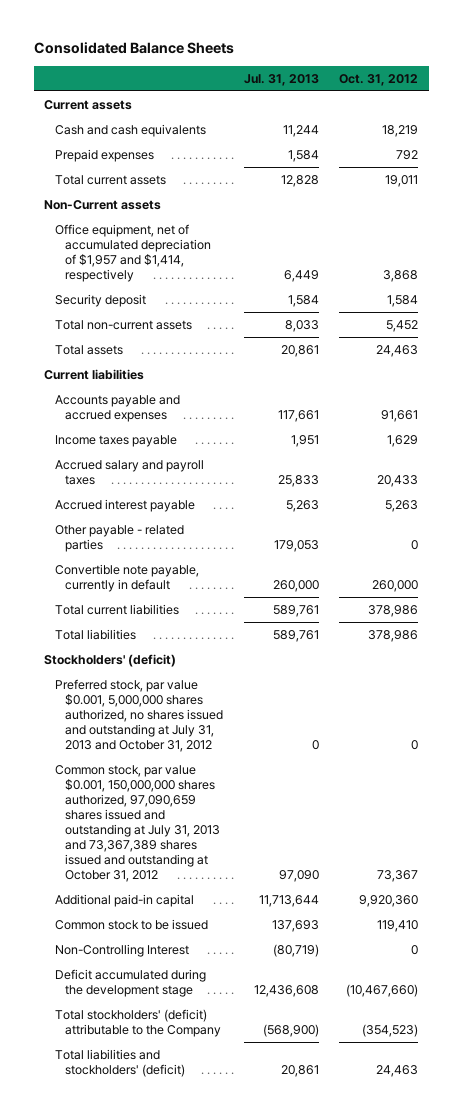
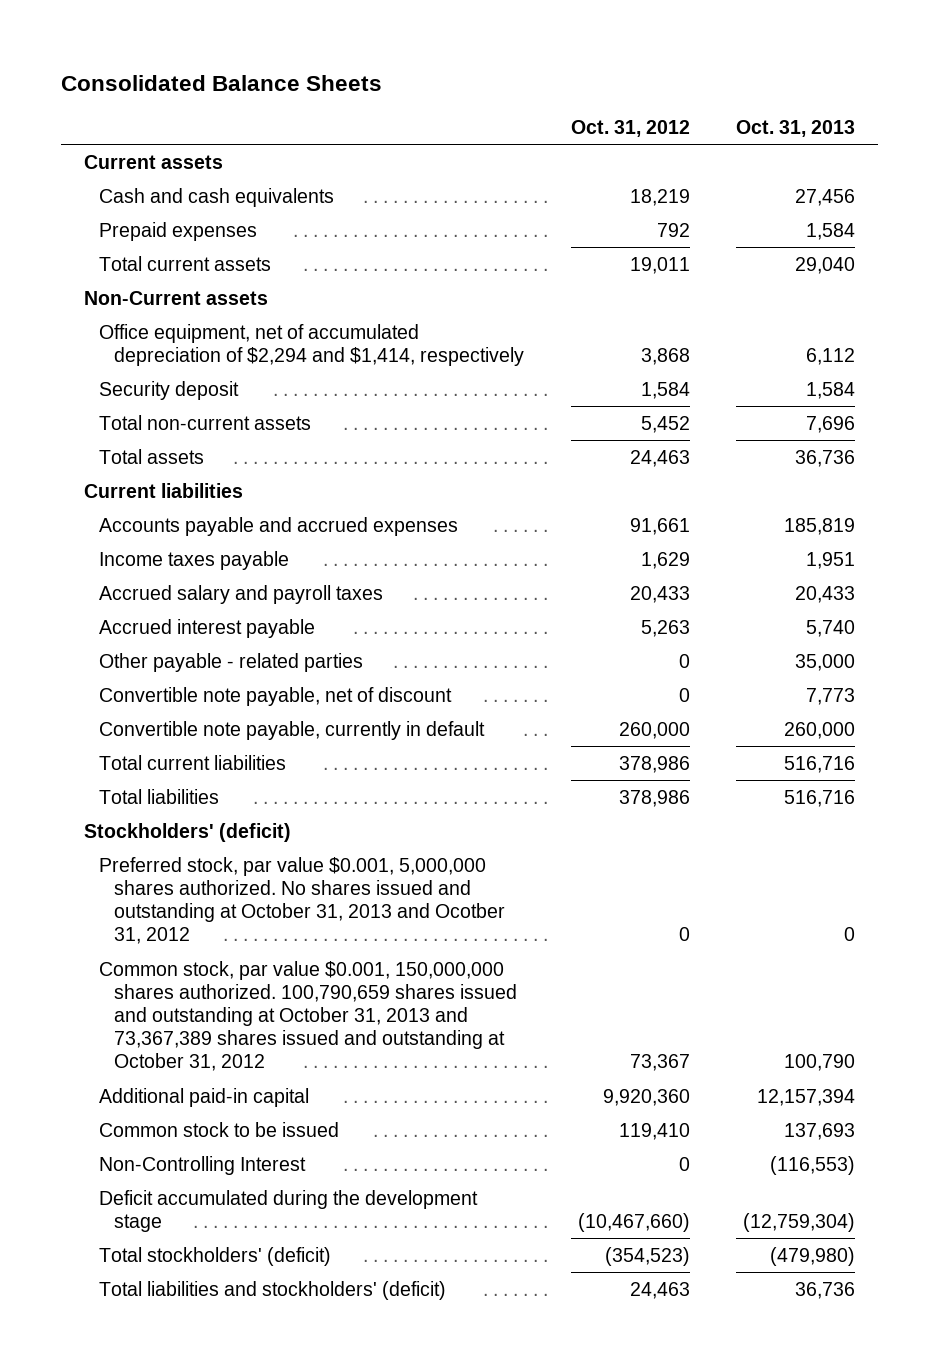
[243,73,319,86] Jul. 31, 2013 -> none
none -> [735,119,855,137] Oct. 31, 2013
[54,224,212,283] Office equipment, net of accumulated depreciation of $1,957 and $1,414, respectively -> [99,323,525,366] Office equipment, net of accumulated depreciation of $2,294 and $1,414, respectively
none -> [99,686,453,706] Convertible note payable, net of discount
[54,679,224,753] Preferred stock, par value $0.001, 5,000,000 shares authorized, no shares issued and outstanding at July 31, 2013 and October 31, 2012 -> [99,856,506,945] Preferred stock, par value $0.001, 5,000,000 shares authorized. No shares issued and outstanding at October 31, 2013 and Ocotber 31, 2012
[54,765,221,883] Common stock, par value $0.001, 150,000,000 shares authorized, 97,090,659 shares issued and outstanding at July 31, 2013 and 73,367,389 shares issued and outstanding at October 31, 2012 -> [99,960,518,1072] Common stock, par value $0.001, 150,000,000 shares authorized. 100,790,659 shares issued and outstanding at October 31, 2013 and 73,367,389 shares issued and outstanding at October 31, 2012
[54,1009,222,1038] Total stockholders' (deficit) attributable to the Company -> [99,1246,332,1266] Total stockholders' (deficit)

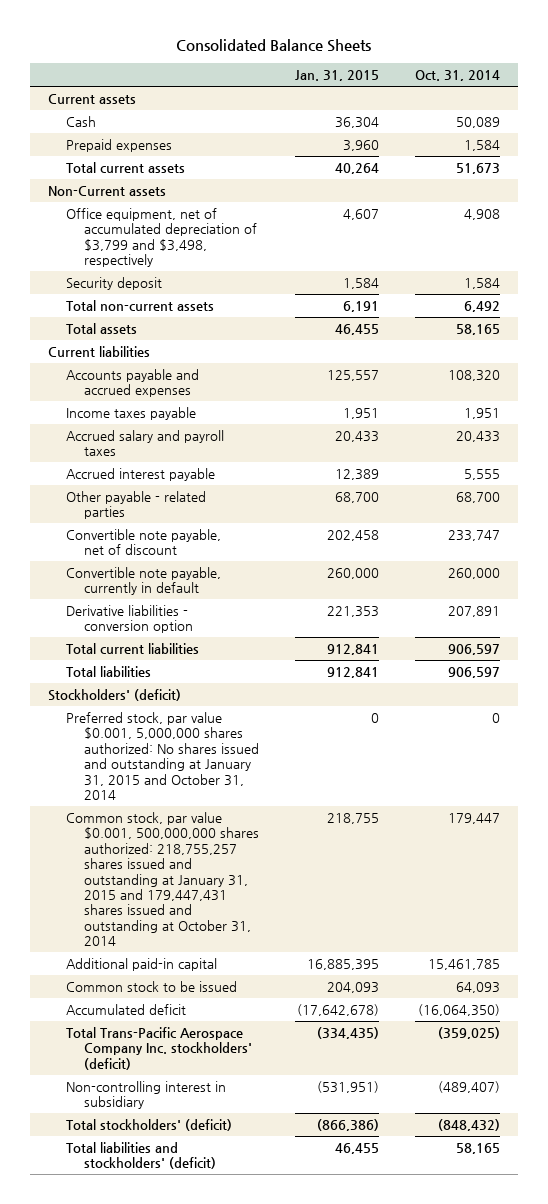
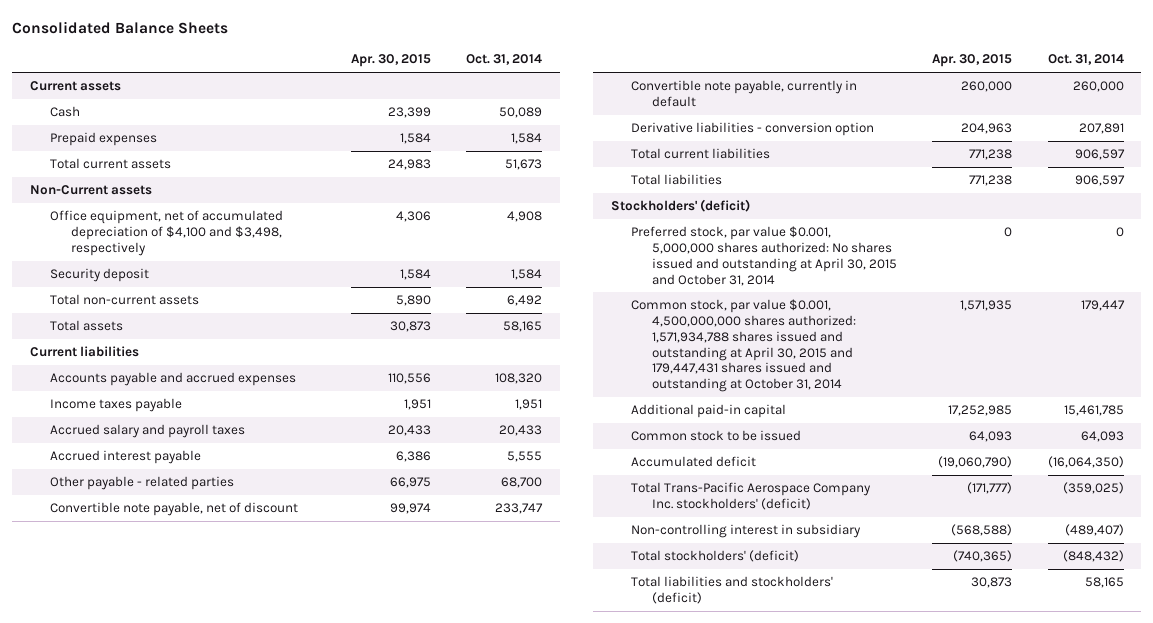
[294,70,379,82] Jan. 31, 2015 -> none
none -> [350,54,431,68] Apr. 30, 2015
[65,208,257,268] Office equipment, net of accumulated depreciation of $3,799 and $3,498, respectively -> [50,210,284,256] Office equipment, net of accumulated depreciation of $4,100 and $3,498, respectively
[65,712,259,800] Preferred stock, par value $0.001, 5,000,000 shares authorized: No shares issued and outstanding at January 31, 2015 and October 31, 2014 -> [631,226,898,286] Preferred stock, par value $0.001, 5,000,000 shares authorized: No shares issued and outstanding at April 30, 2015 and October 31, 2014
[65,812,259,947] Common stock, par value $0.001, 500,000,000 shares authorized: 218,755,257 shares issued and outstanding at January 31, 2015 and 179,447,431 shares issued and outstanding at October 31, 2014 -> [631,299,857,393] Common stock, par value $0.001, 4,500,000,000 shares authorized: 1,571,934,788 shares issued and outstanding at April 30, 2015 and 179,447,431 shares issued and outstanding at October 31, 2014

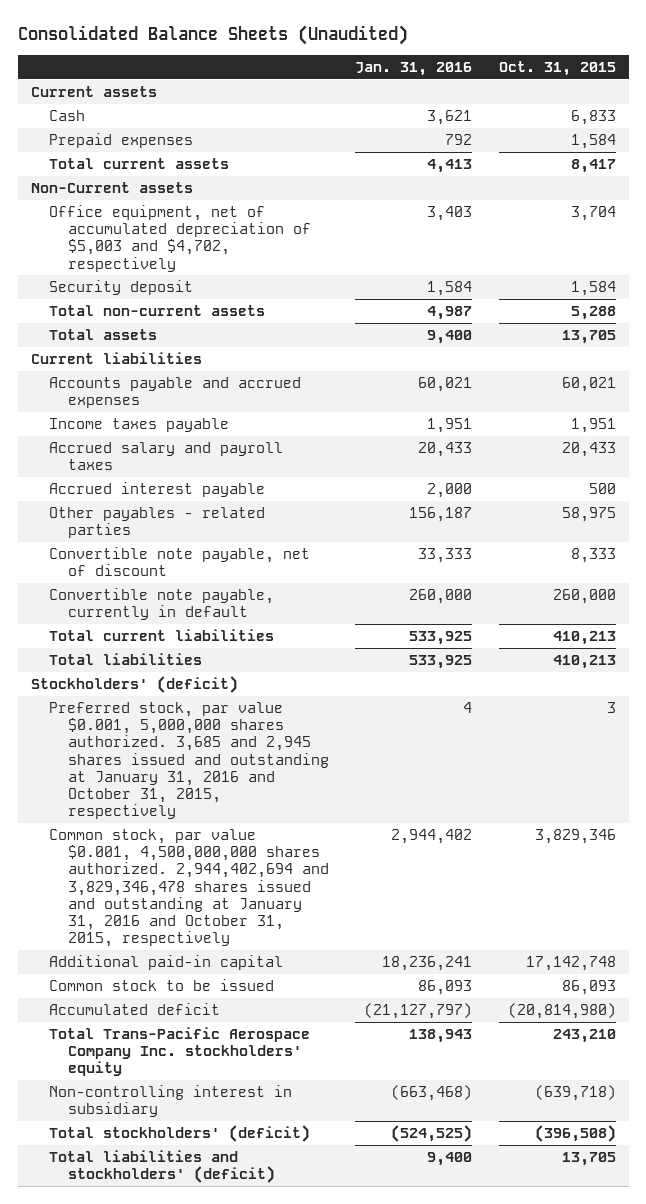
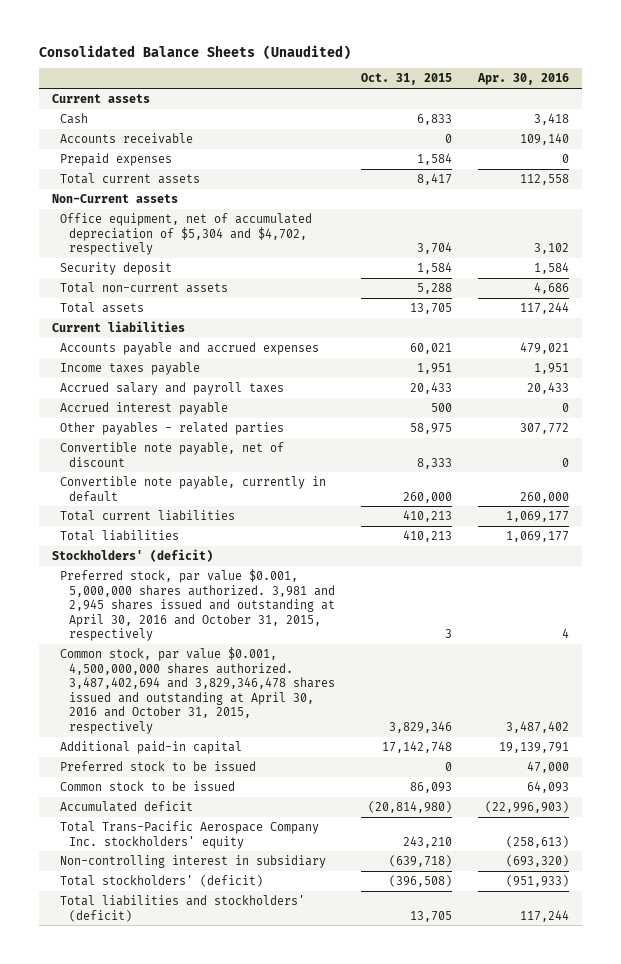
[355,61,473,76] Jan. 31, 2016 -> none
none -> [476,73,569,86] Apr. 30, 2016
none -> [60,132,194,144] Accounts receivable
[49,205,312,272] Office equipment, net of accumulated depreciation of $5,003 and $4,702, respectively -> [60,212,313,256] Office equipment, net of accumulated depreciation of $5,304 and $4,702, respectively
[49,702,330,820] Preferred stock, par value $0.001, 5,000,000 shares authorized. 3,685 and 2,945 shares issued and outstanding at January 31, 2016 and October 31, 2015, respectively -> [60,568,335,642] Preferred stock, par value $0.001, 5,000,000 shares authorized. 3,981 and 2,945 shares issued and outstanding at April 30, 2016 and October 31, 2015, respectively
[49,829,330,948] Common stock, par value $0.001, 4,500,000,000 shares authorized. 2,944,402,694 and 3,829,346,478 shares issued and outstanding at January 31, 2016 and October 31, 2015, respectively -> [60,646,335,735] Common stock, par value $0.001, 4,500,000,000 shares authorized. 3,487,402,694 and 3,829,346,478 shares issued and outstanding at April 30, 2016 and October 31, 2015, respectively
none -> [60,760,257,771] Preferred stock to be issued

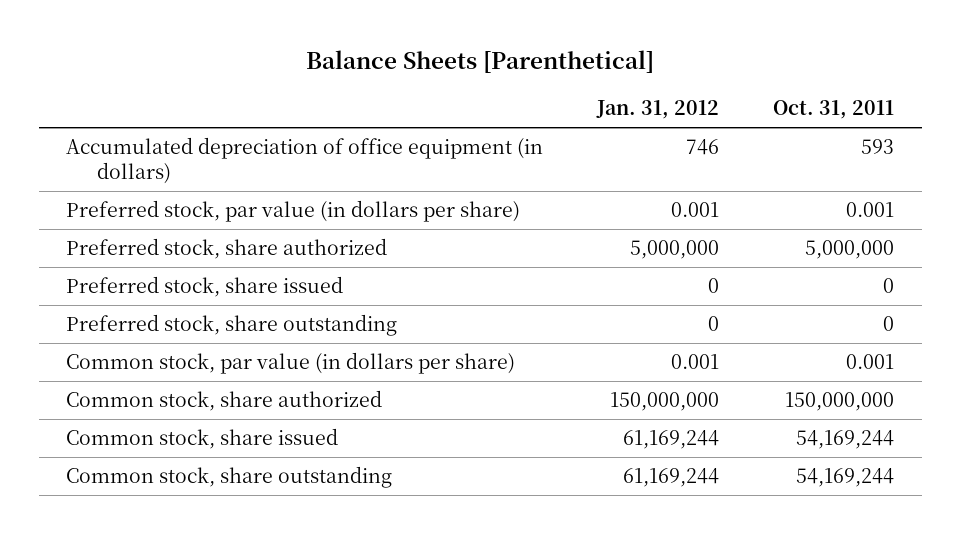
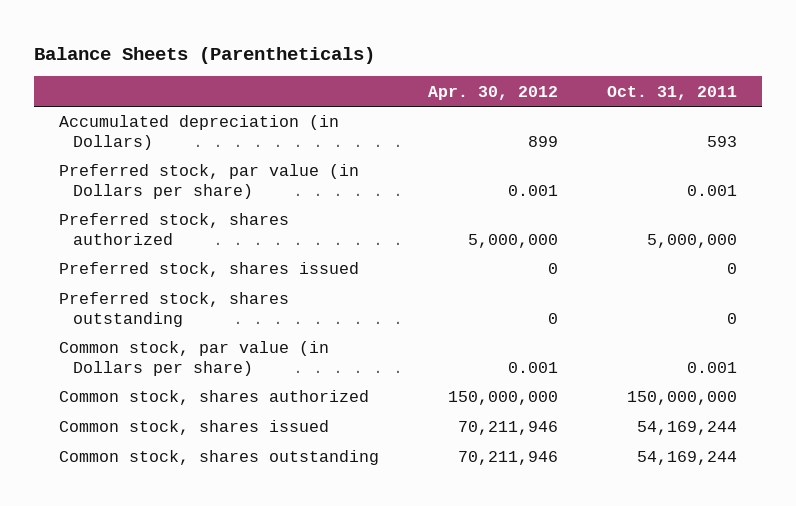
[306,50,655,74] Balance Sheets [Parenthetical] -> [33,46,375,64] Balance Sheets (Parentheticals)
[596,100,720,120] Jan. 31, 2012 -> none
none -> [428,85,559,100] Apr. 30, 2012
[66,137,544,184] Accumulated depreciation of office equipment (in dollars) -> [58,115,339,150] Accumulated depreciation (in Dollars)
[66,200,521,223] Preferred stock, par value (in dollars per share) -> [58,164,359,199] Preferred stock, par value (in Dollars per share)
[66,238,388,260] Preferred stock, share authorized -> [58,213,289,245] Preferred stock, shares authorized
[66,276,344,298] Preferred stock, share issued -> [58,262,359,278] Preferred stock, shares issued
[66,314,398,337] Preferred stock, share outstanding -> [58,292,289,327] Preferred stock, shares outstanding
[66,352,516,375] Common stock, par value (in dollars per share) -> [58,341,329,376] Common stock, par value (in Dollars per share)
[66,390,383,412] Common stock, share authorized -> [58,390,369,406] Common stock, shares authorized
[66,428,339,450] Common stock, share issued -> [58,420,329,436] Common stock, shares issued
[66,466,393,489] Common stock, share outstanding -> [58,450,379,466] Common stock, shares outstanding

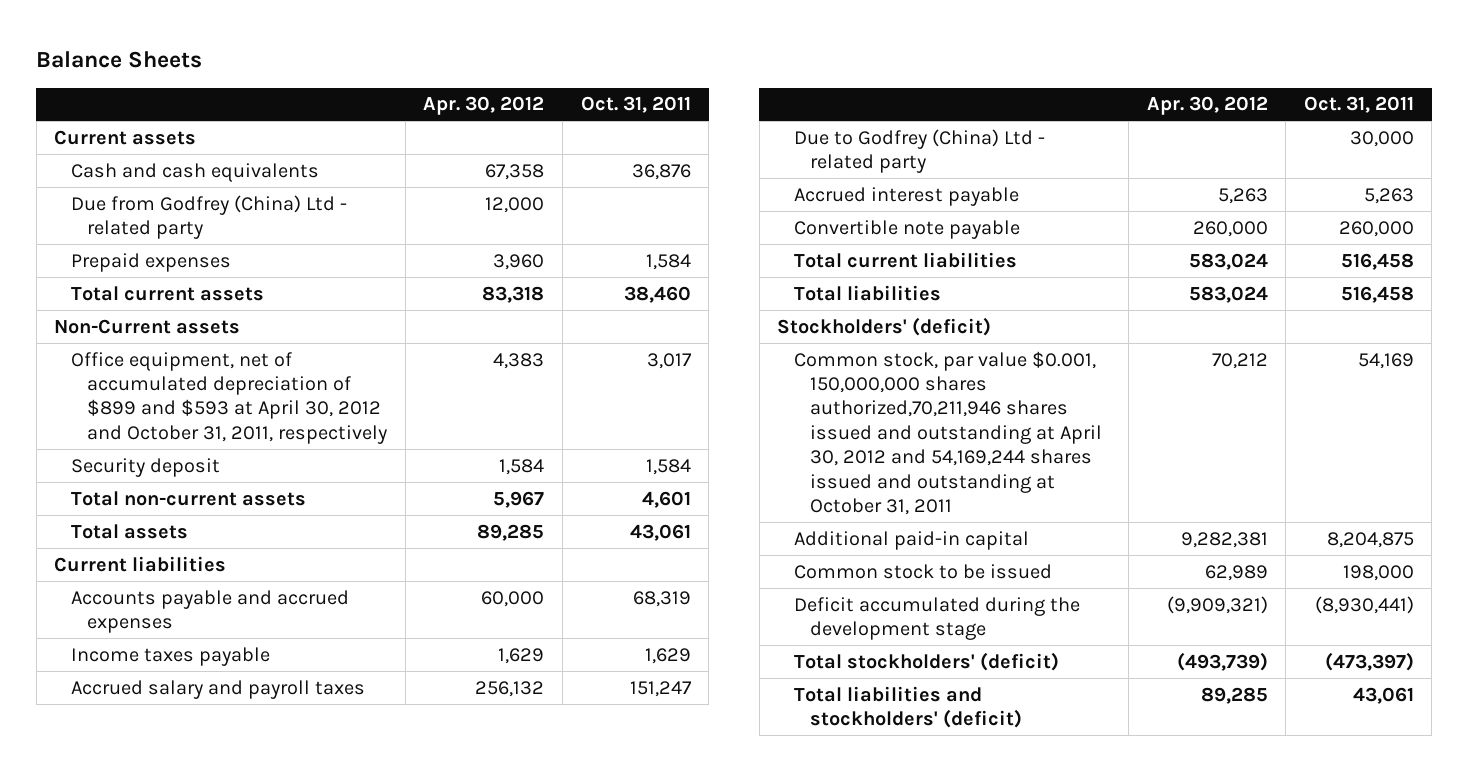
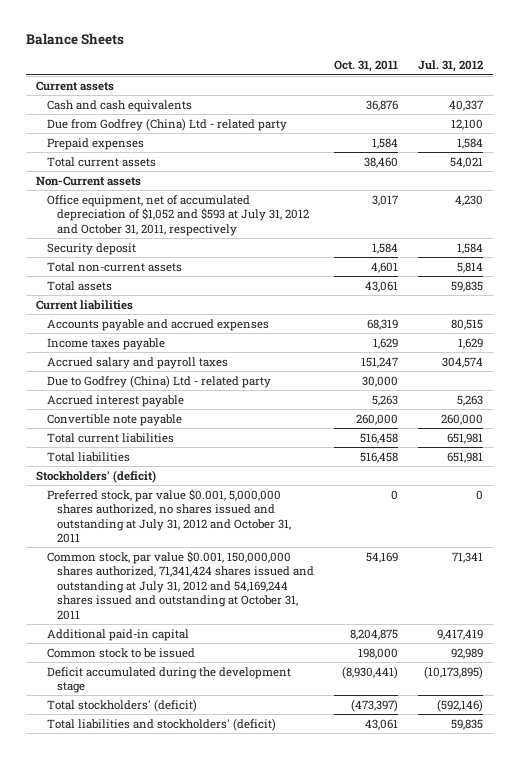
[423,96,545,116] Apr. 30, 2012 -> none
none -> [417,60,483,73] Jul. 31, 2012
[70,351,388,444] Office equipment, net of accumulated depreciation of $899 and $593 at April 30, 2012 and October 31, 2011, respectively -> [46,194,309,236] Office equipment, net of accumulated depreciation of $1,052 and $593 at July 31, 2012 and October 31, 2011, respectively
none -> [46,488,291,544] Preferred stock, par value $0.001, 5,000,000 shares authorized, no shares issued and outstanding at July 31, 2012 and October 31, 2011
[793,350,1103,516] Common stock, par value $0.001, 150,000,000 shares authorized,70,211,946 shares issued and outstanding at April 30, 2012 and 54,169,244 shares issued and outstanding at October 31, 2011 -> [46,550,314,620] Common stock, par value $0.001, 150,000,000 shares authorized, 71,341,424 shares issued and outstanding at July 31, 2012 and 54,169,244 shares issued and outstanding at October 31, 2011

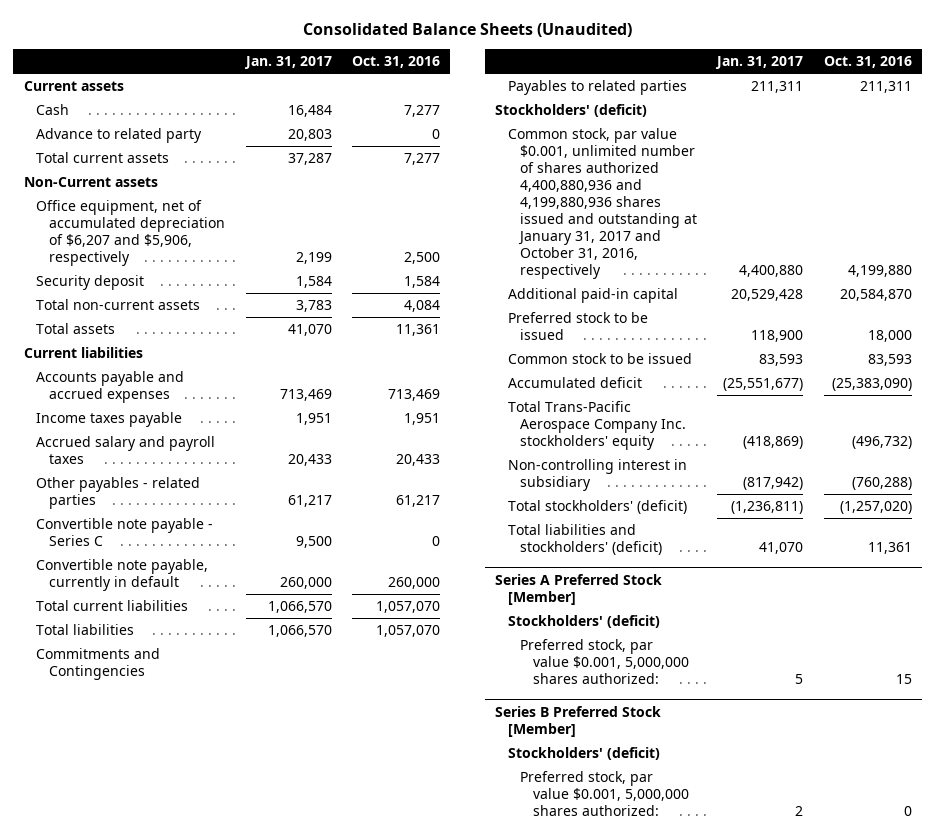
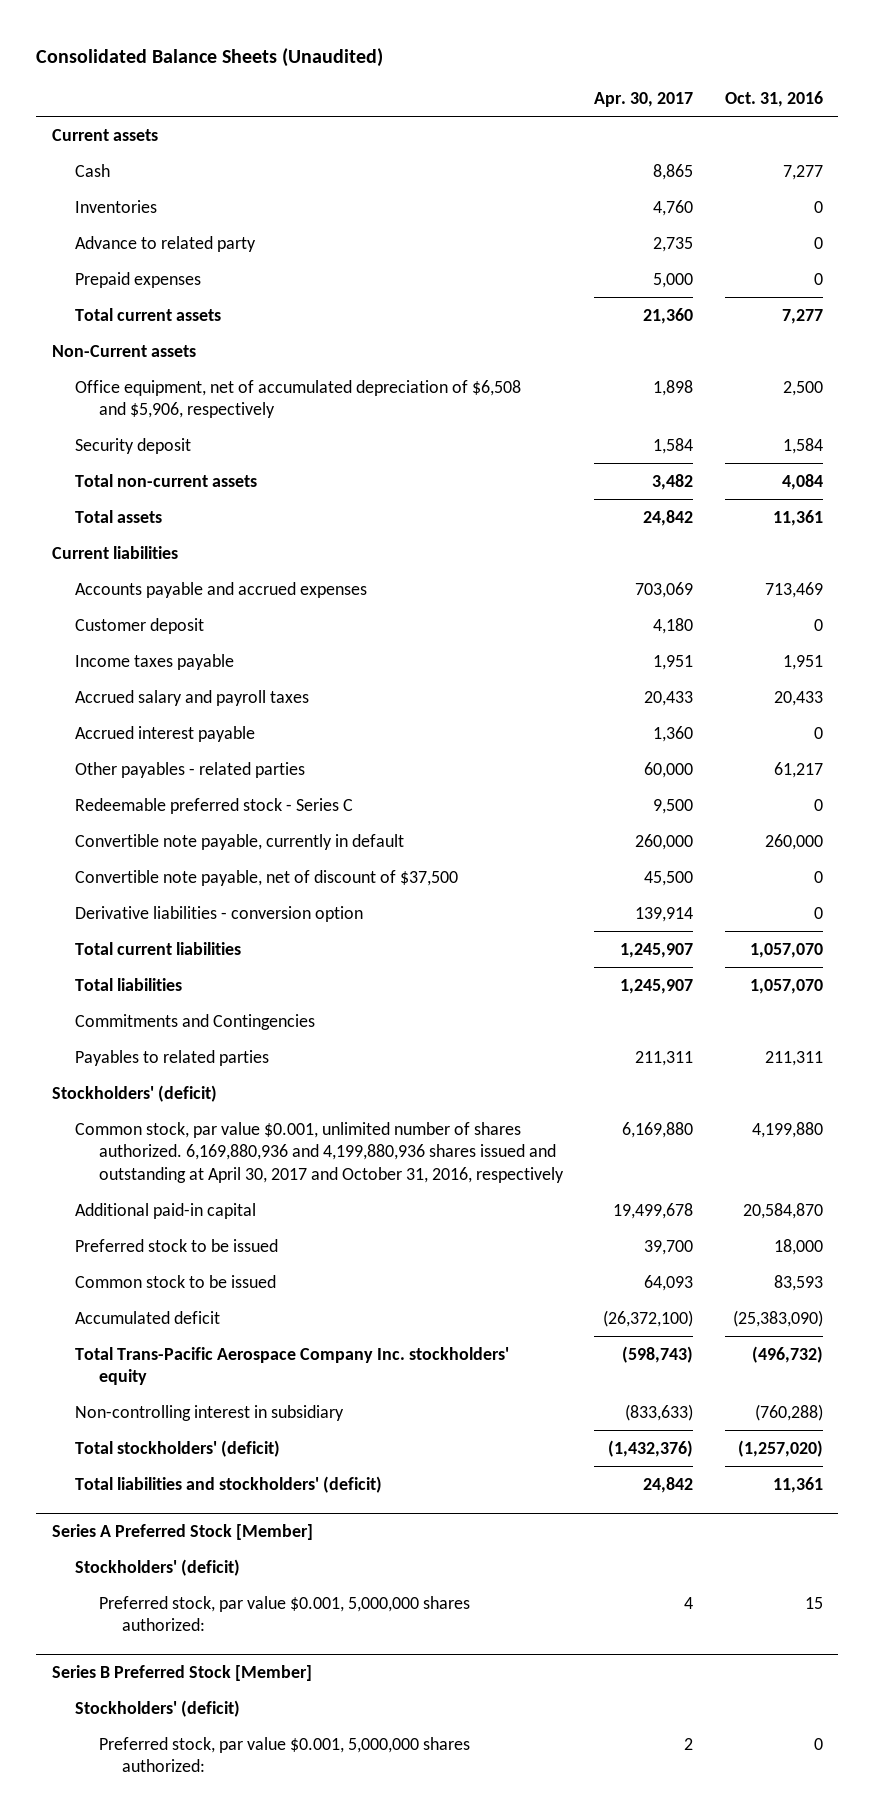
[243,56,332,70] Jan. 31, 2017 -> none
none -> [594,91,694,107] Apr. 30, 2017
none -> [75,199,158,213] Inventories
none -> [75,271,202,288] Prepaid expenses
[36,200,225,267] Office equipment, net of accumulated depreciation of $6,207 and $5,906, respectively -> [75,379,522,419] Office equipment, net of accumulated depreciation of $6,508 and $5,906, respectively
none -> [75,617,205,634] Customer deposit
none -> [75,725,256,742] Accrued interest payable
[36,518,214,547] Convertible note payable - Series C -> none
none -> [75,797,354,814] Redeemable preferred stock - Series C
none -> [75,869,459,886] Convertible note payable, net of discount of $37,500
none -> [75,905,364,922] Derivative liabilities - conversion option
[507,128,698,280] Common stock, par value $0.001, unlimited number of shares authorized 4,400,880,936 and 4,199,880,936 shares issued and outstanding at January 31, 2017 and October 31, 2016, respectively -> [75,1121,564,1183] Common stock, par value $0.001, unlimited number of shares authorized. 6,169,880,936 and 4,199,880,936 shares issued and outstanding at April 30, 2017 and October 31, 2016, respectively

